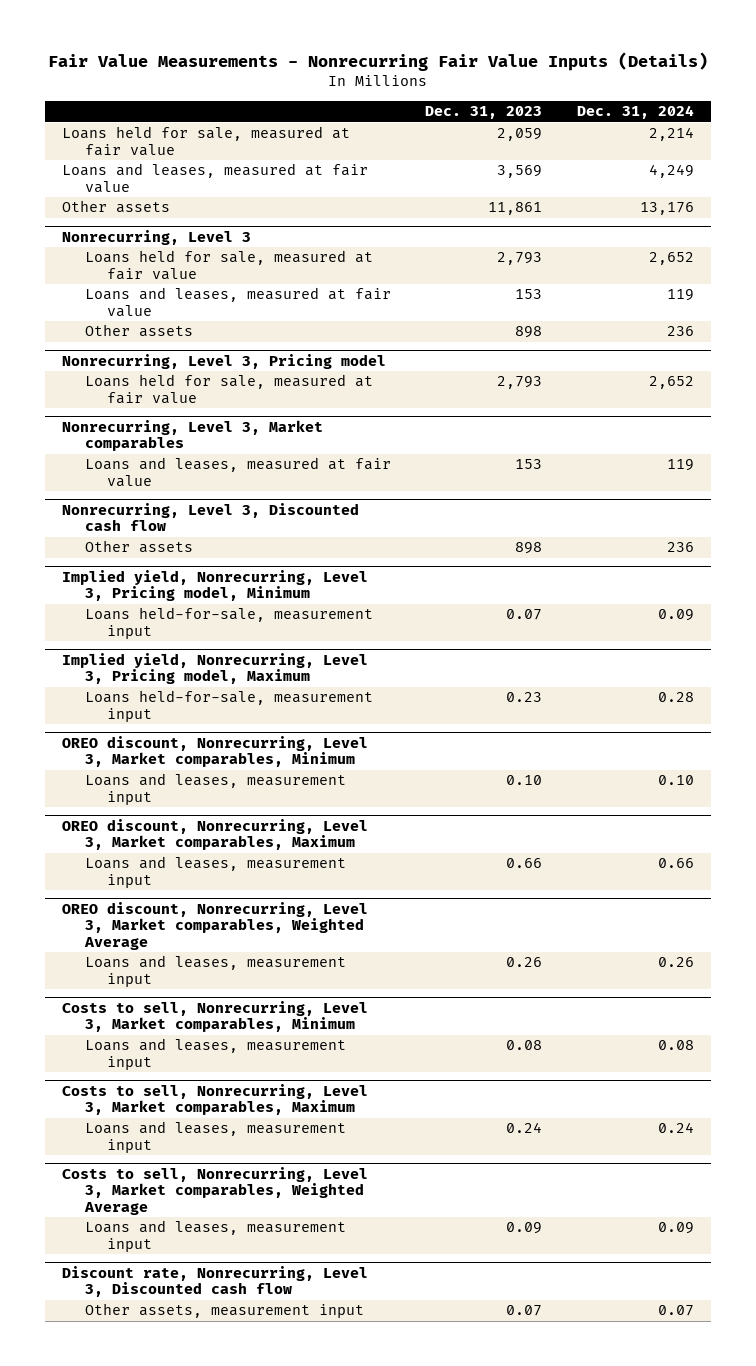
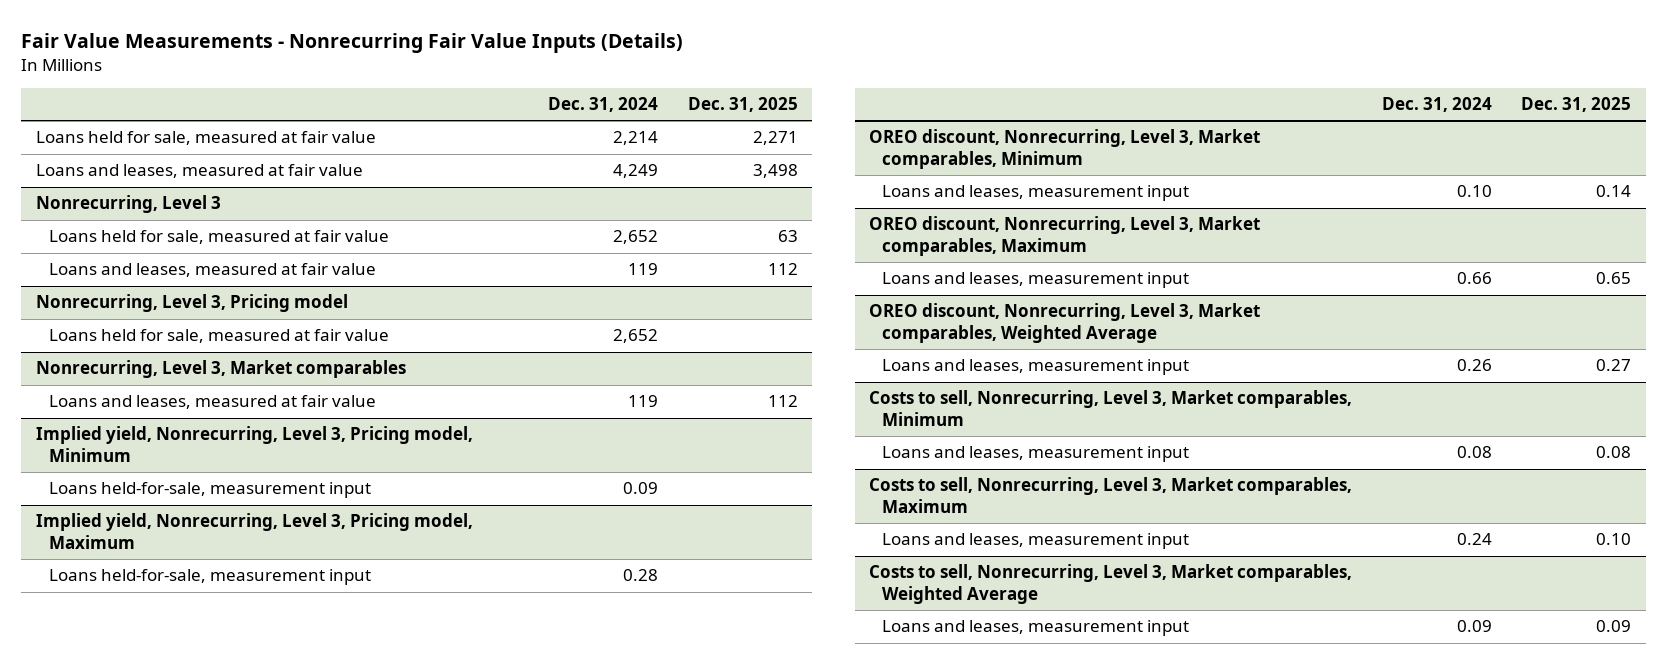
[425,106,543,120] Dec. 31, 2023 -> none
none -> [687,96,798,112] Dec. 31, 2025
[61,200,170,214] Other assets -> none
[84,324,193,338] Other assets -> none
[61,502,359,532] Nonrecurring, Level 3, Discounted cash flow -> none
[84,540,193,554] Other assets -> none
[61,1265,368,1298] Discount rate, Nonrecurring, Level 3, Discounted cash flow -> none
[84,1303,364,1319] Other assets, measurement input -> none

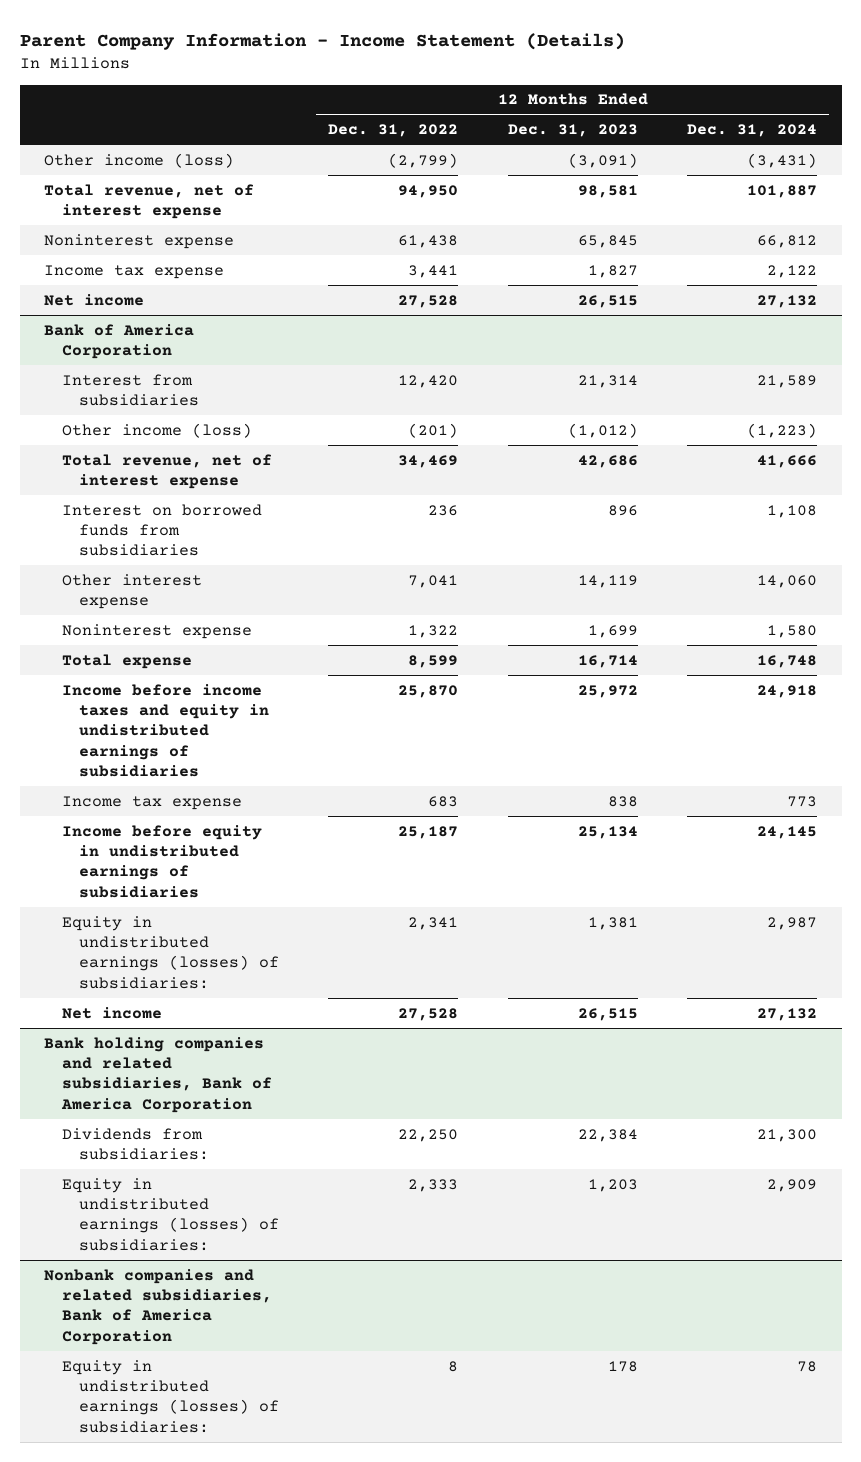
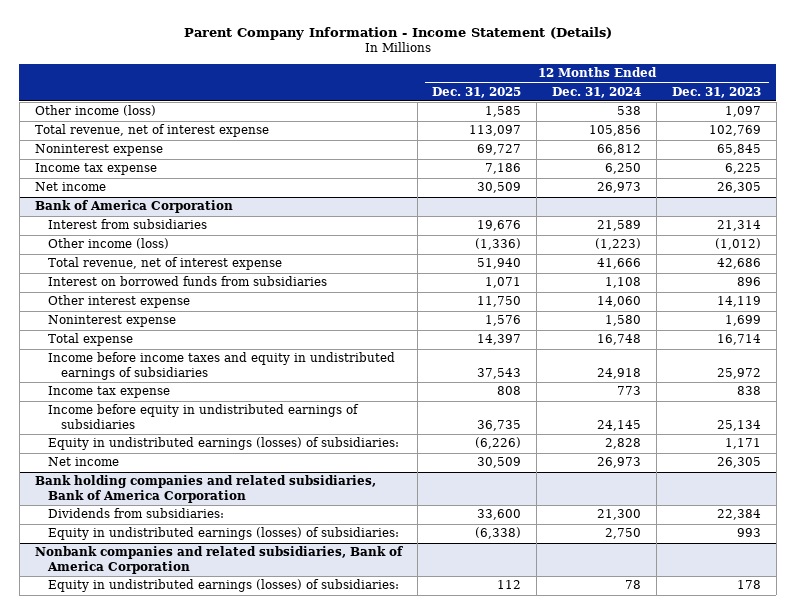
[328,124,459,138] Dec. 31, 2022 -> none
none -> [432,86,522,98] Dec. 31, 2025
[567,152,638,168] (3,091) -> [724,106,761,118] 1,097
[747,152,818,168] (3,431) -> [617,106,642,116] 538
[577,184,638,198] 98,581 -> [708,125,761,137] 102,769
[747,184,818,198] 101,887 -> [589,125,642,137] 105,856
[587,264,638,278] 1,827 -> [724,163,761,175] 6,225
[767,264,818,278] 2,122 -> [605,163,642,175] 6,250
[577,294,638,308] 26,515 -> [716,182,761,194] 26,305
[757,294,818,308] 27,132 -> [597,182,642,194] 26,973
[587,916,638,930] 1,381 -> [724,438,761,450] 1,171
[767,916,818,930] 2,987 -> [605,438,642,450] 2,828
[577,1007,638,1021] 26,515 -> [716,457,761,469] 26,305
[757,1007,818,1021] 27,132 -> [597,457,642,469] 26,973
[587,1178,638,1192] 1,203 -> [736,528,761,538] 993
[767,1178,818,1192] 2,909 -> [605,528,642,540] 2,750

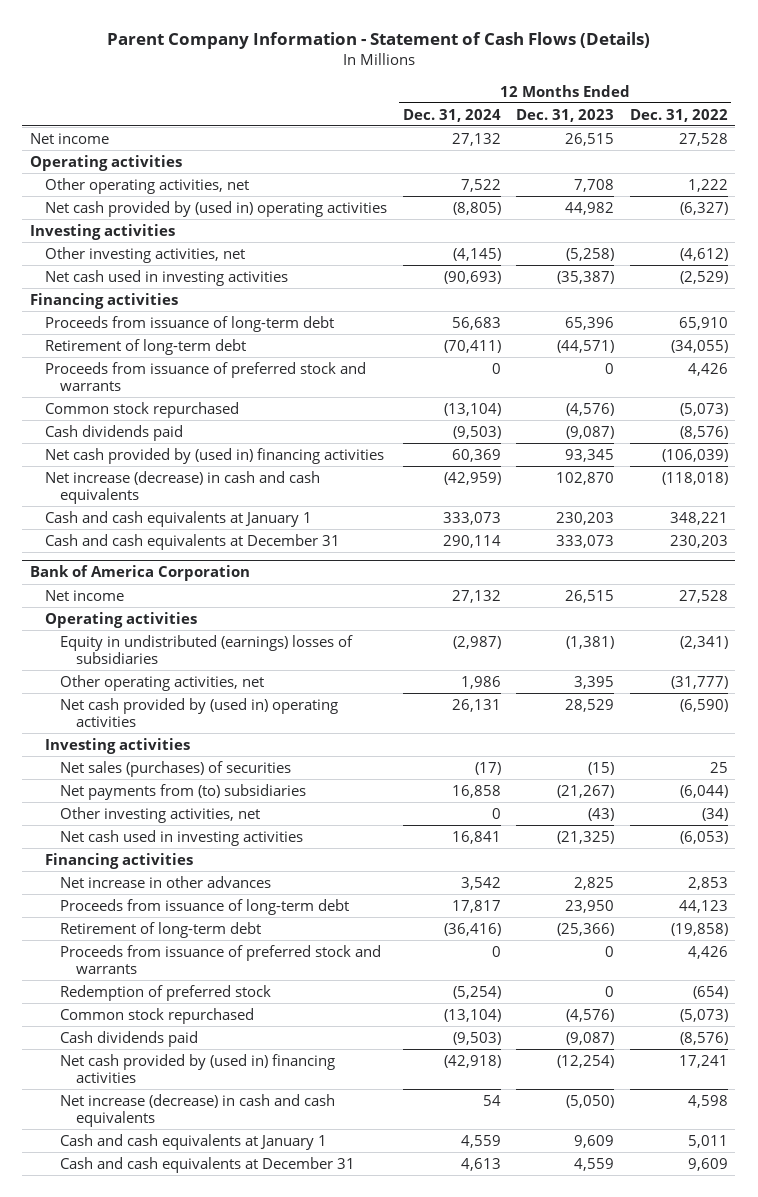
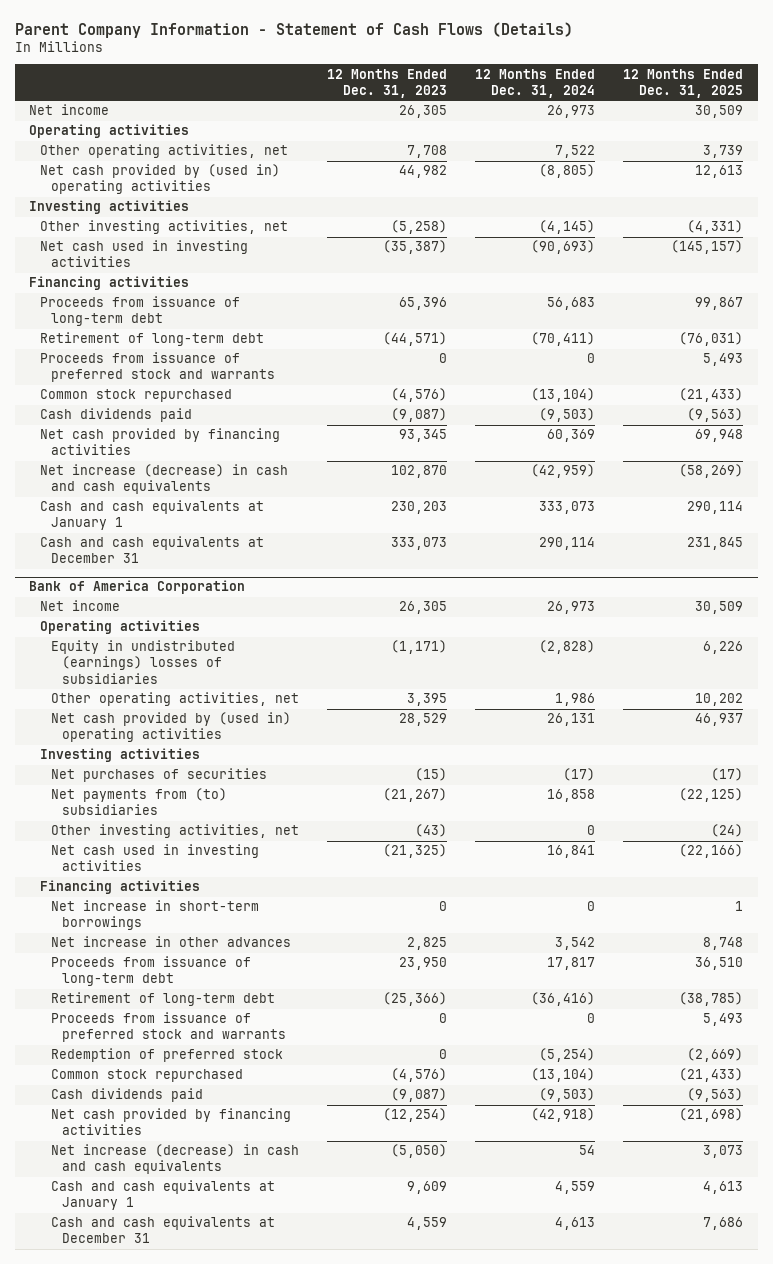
[629,108,728,122] Dec. 31, 2022 -> none
none -> [623,68,744,98] 12 Months Ended Dec. 31, 2025
[451,132,501,146] 27,132 -> [547,105,596,119] 26,973
[565,132,615,146] 26,515 -> [399,105,448,119] 26,305
[45,447,385,464] Net cash provided by (used in) financing activities -> [39,428,280,456] Net cash provided by financing activities
[451,589,501,603] 27,132 -> [547,601,596,615] 26,973
[565,589,615,603] 26,515 -> [399,601,448,615] 26,305
[452,635,501,649] (2,987) -> [539,640,596,655] (2,828)
[566,635,615,649] (1,381) -> [391,640,448,655] (1,171)
[60,760,292,777] Net sales (purchases) of securities -> [50,768,267,783] Net purchases of securities
none -> [50,900,259,931] Net increase in short-term borrowings
[60,1053,336,1083] Net cash provided by (used in) financing activities -> [50,1108,291,1136] Net cash provided by financing activities

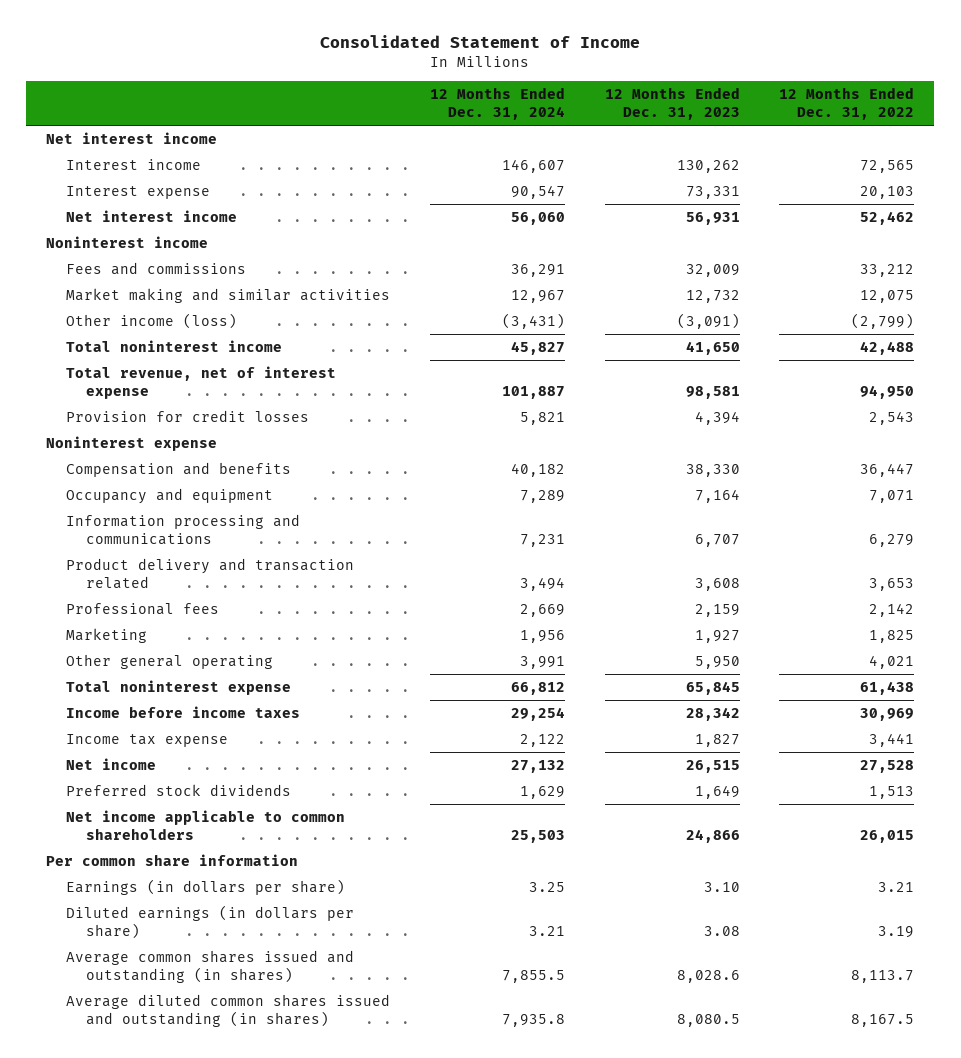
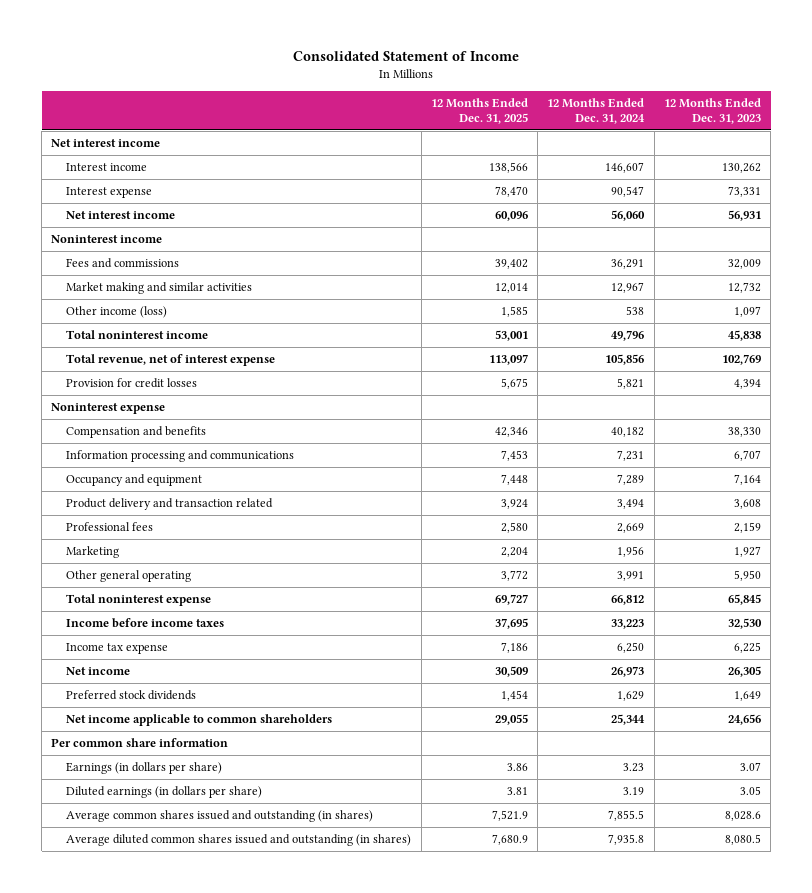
[779,86,915,121] 12 Months Ended Dec. 31, 2022 -> none
none -> [430,97,528,124] 12 Months Ended Dec. 31, 2025
[501,312,565,329] (3,431) -> [626,306,645,316] 538
[676,312,740,329] (3,091) -> [733,306,761,318] 1,097
[510,340,565,355] 45,827 -> [611,330,645,342] 49,796
[685,340,740,355] 41,650 -> [727,330,761,342] 45,838
[501,386,565,400] 101,887 -> [605,354,645,366] 105,856
[685,386,740,400] 98,581 -> [721,354,761,366] 102,769
[65,487,273,504] Occupancy and equipment -> [66,474,203,487] Occupancy and equipment
[510,706,565,721] 29,254 -> [611,619,645,630] 33,223
[685,706,740,721] 28,342 -> [727,618,762,630] 32,530
[519,733,565,747] 2,122 -> [617,642,645,654] 6,250
[694,733,740,747] 1,827 -> [733,642,761,654] 6,225
[510,759,565,773] 27,132 -> [611,666,645,678] 26,973
[685,759,740,773] 26,515 -> [727,666,761,678] 26,305
[510,830,565,844] 25,503 -> [611,714,646,726] 25,344
[685,829,740,844] 24,866 -> [727,714,761,726] 24,656
[528,881,565,892] 3.25 -> [623,763,645,773] 3.23
[703,881,740,892] 3.10 -> [739,762,761,772] 3.07
[528,926,565,937] 3.21 -> [623,787,645,796] 3.19
[703,926,740,937] 3.08 -> [739,786,761,796] 3.05

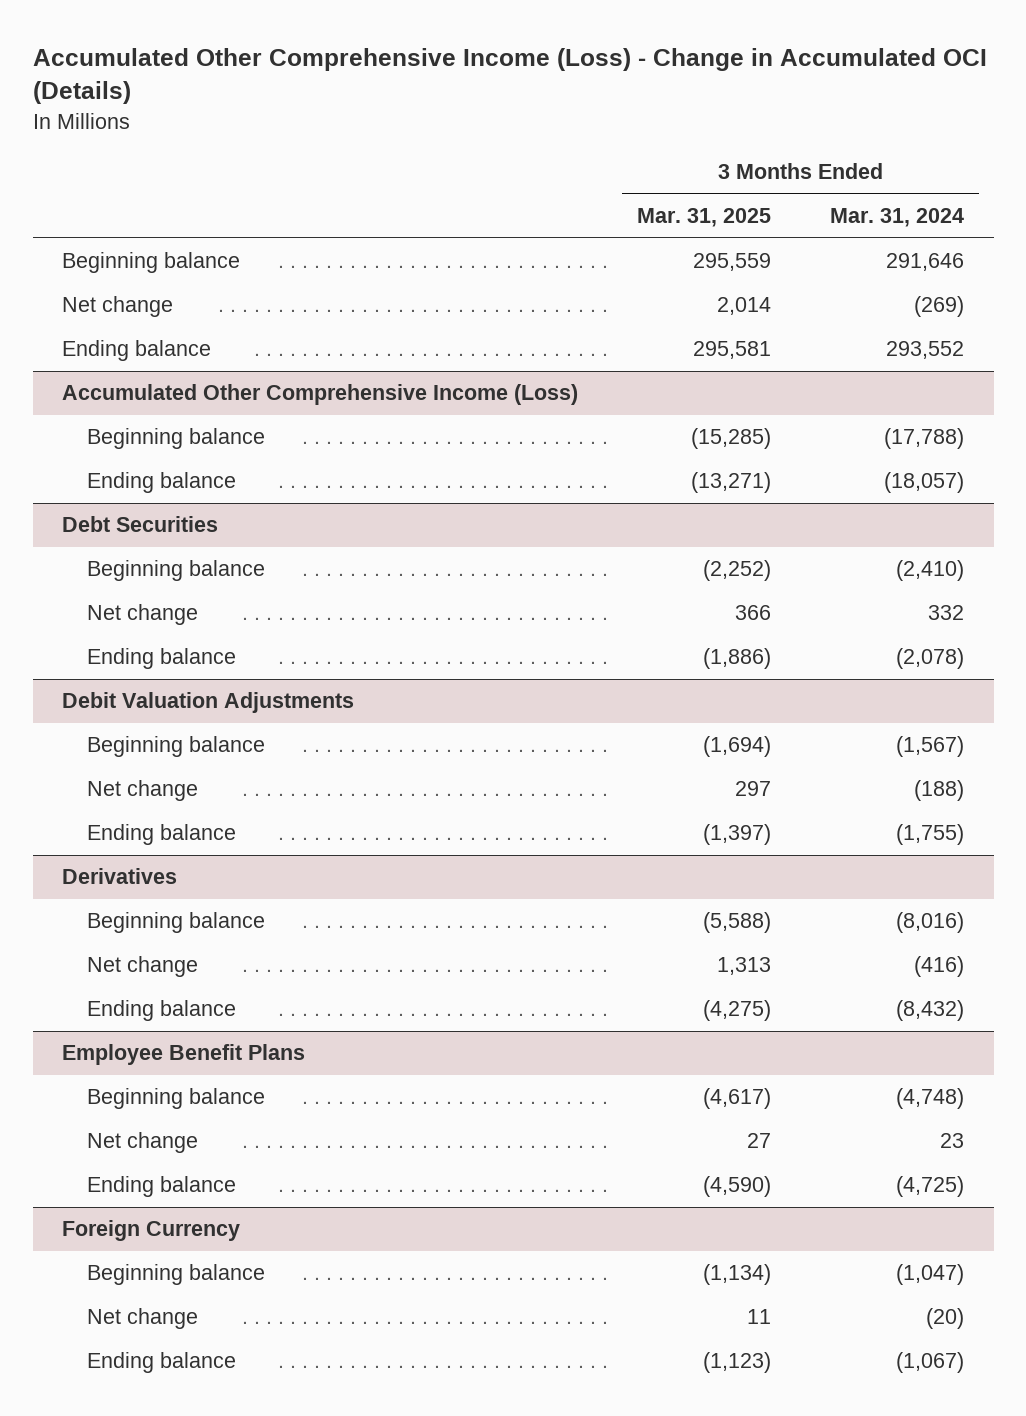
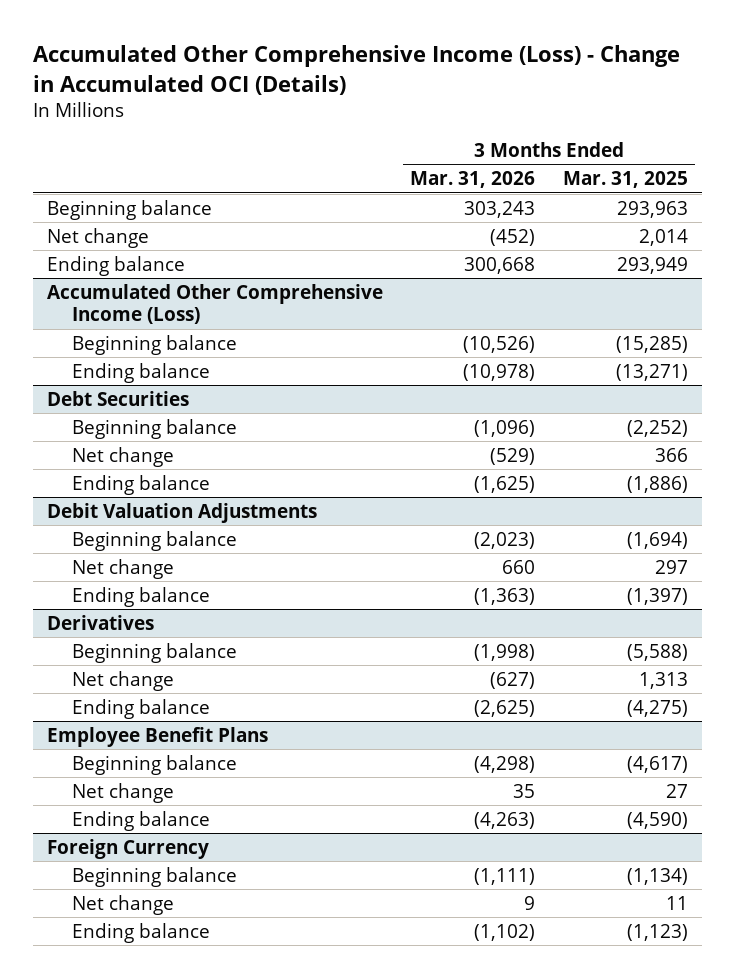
[830,208,965,228] Mar. 31, 2024 -> none
none -> [410,171,536,189] Mar. 31, 2026
[693,253,772,272] 295,559 -> [616,200,688,218] 293,963
[693,341,772,360] 295,581 -> [616,256,688,274] 293,949

